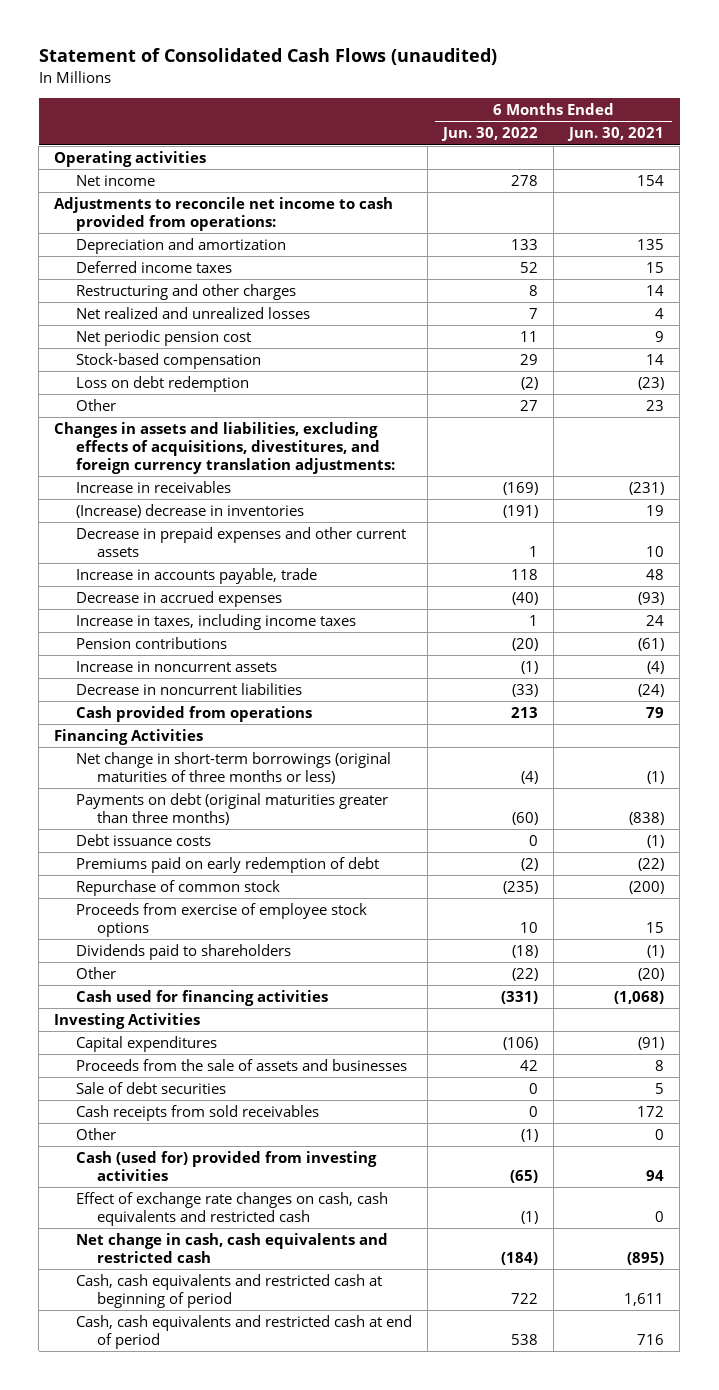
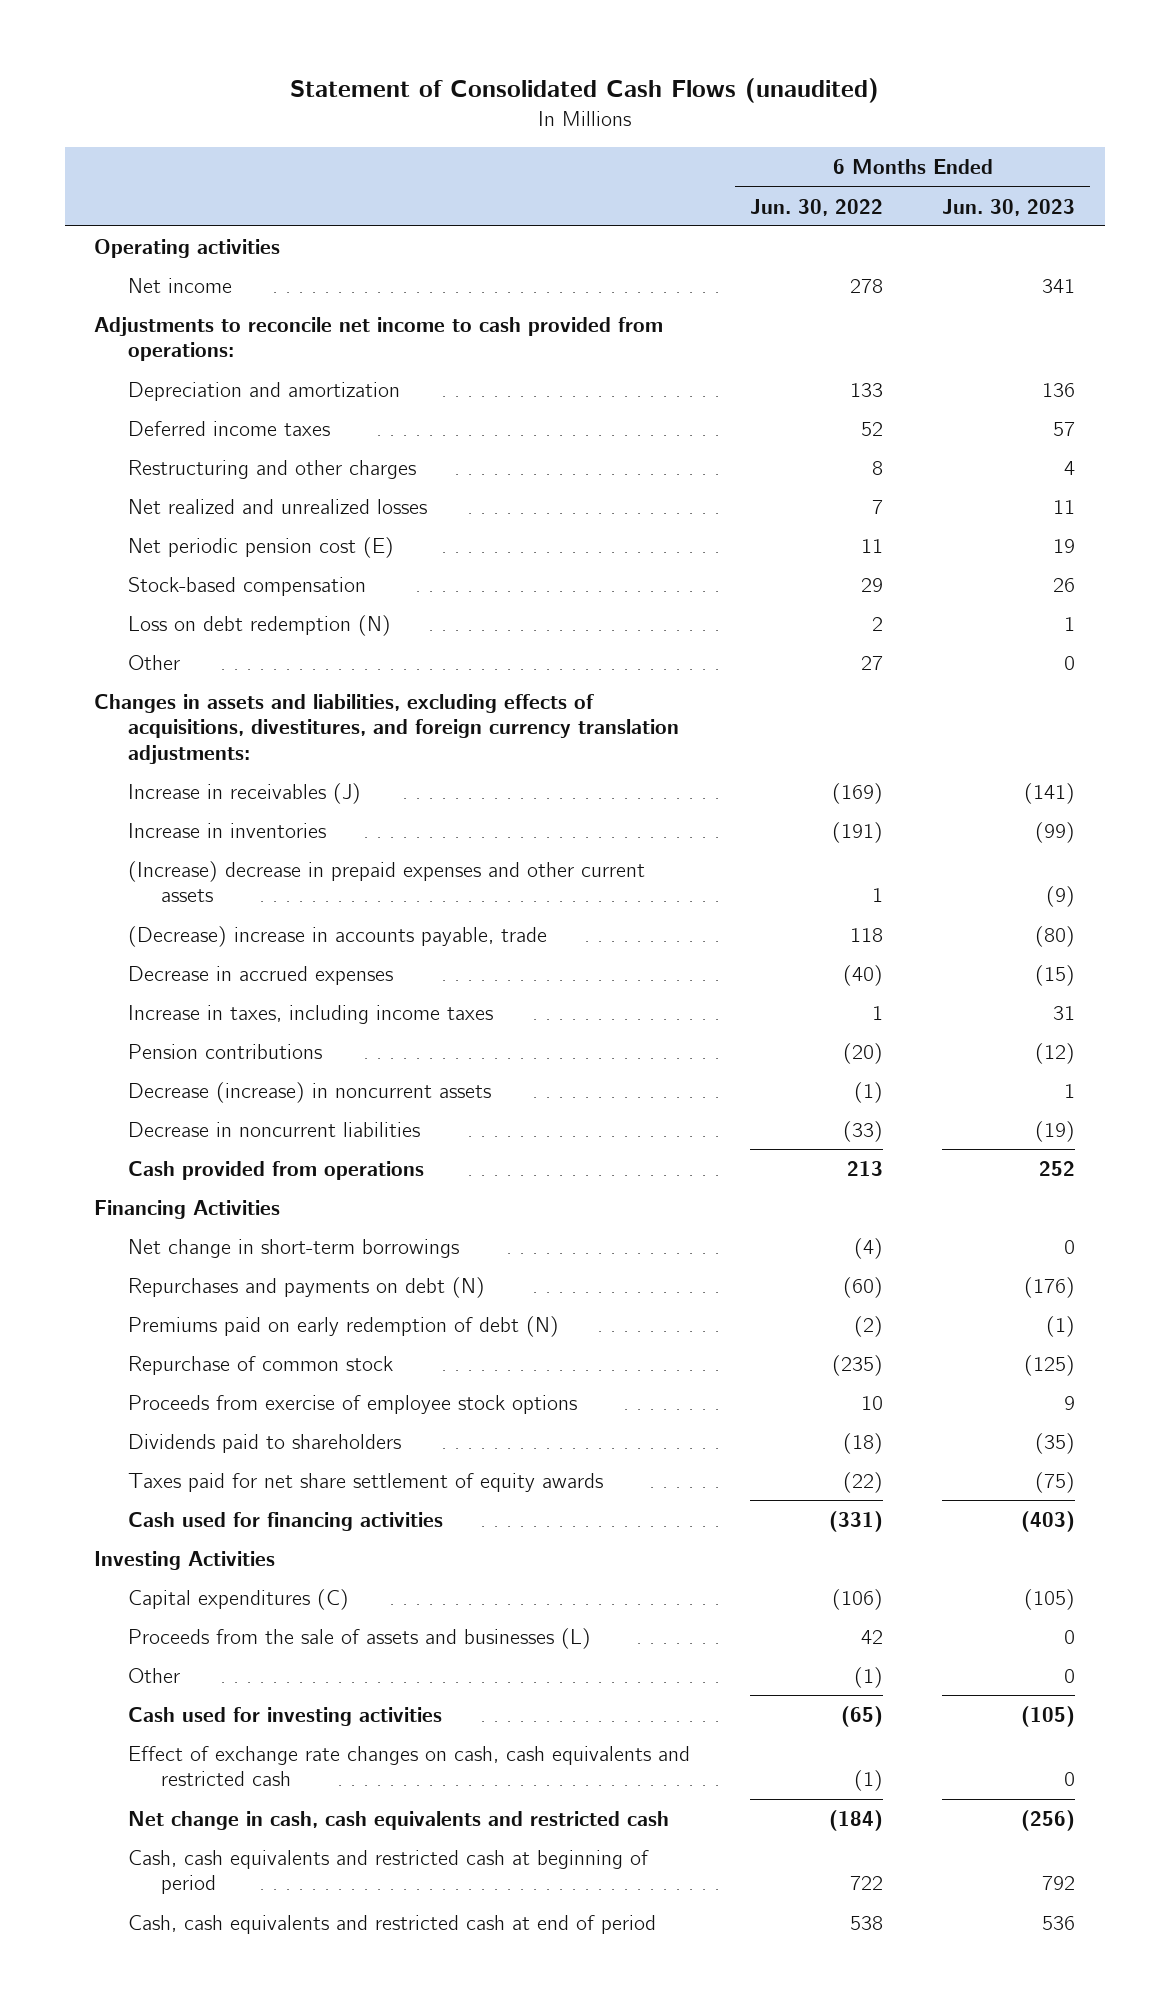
[567,127,665,142] Jun. 30, 2021 -> none
none -> [942,198,1076,216] Jun. 30, 2023
[75,330,251,347] Net periodic pension cost -> [127,536,394,558] Net periodic pension cost (E)
[75,376,249,393] Loss on debt redemption -> [127,614,391,636] Loss on debt redemption (N)
[521,377,539,391] (2) -> [871,616,883,631] 2
[75,481,231,494] Increase in receivables -> [127,782,361,804] Increase in receivables (J)
[75,504,304,519] (Increase) decrease in inventories -> [127,822,326,838] Increase in inventories
[75,527,406,557] Decrease in prepaid expenses and other current assets -> [127,860,645,903] (Increase) decrease in prepaid expenses and other current assets
[75,568,317,585] Increase in accounts payable, trade -> [127,925,547,947] (Decrease) increase in accounts payable, trade
[75,661,277,673] Increase in noncurrent assets -> [127,1081,491,1103] Decrease (increase) in noncurrent assets
[75,834,211,847] Debt issuance costs -> none
[75,752,391,784] Net change in short-term borrowings (original maturities of three months or less) -> [127,1238,459,1258] Net change in short-term borrowings
[75,793,388,825] Payments on debt (original maturities greater than three months) -> [127,1276,485,1298] Repurchases and payments on debt (N)
[75,857,379,874] Premiums paid on early redemption of debt -> [127,1315,559,1337] Premiums paid on early redemption of debt (N)
[75,967,116,980] Other -> none
none -> [127,1472,603,1492] Taxes paid for net share settlement of equity awards
[75,1082,226,1095] Sale of debt securities -> none
[75,1105,319,1122] Cash receipts from sold receivables -> none
[75,1036,217,1053] Capital expenditures -> [127,1588,349,1610] Capital expenditures (C)
[75,1059,407,1072] Proceeds from the sale of assets and businesses -> [127,1627,591,1649] Proceeds from the sale of assets and businesses (L)
[75,1151,377,1181] Cash (used for) provided from investing activities -> [127,1706,442,1726] Cash used for investing activities

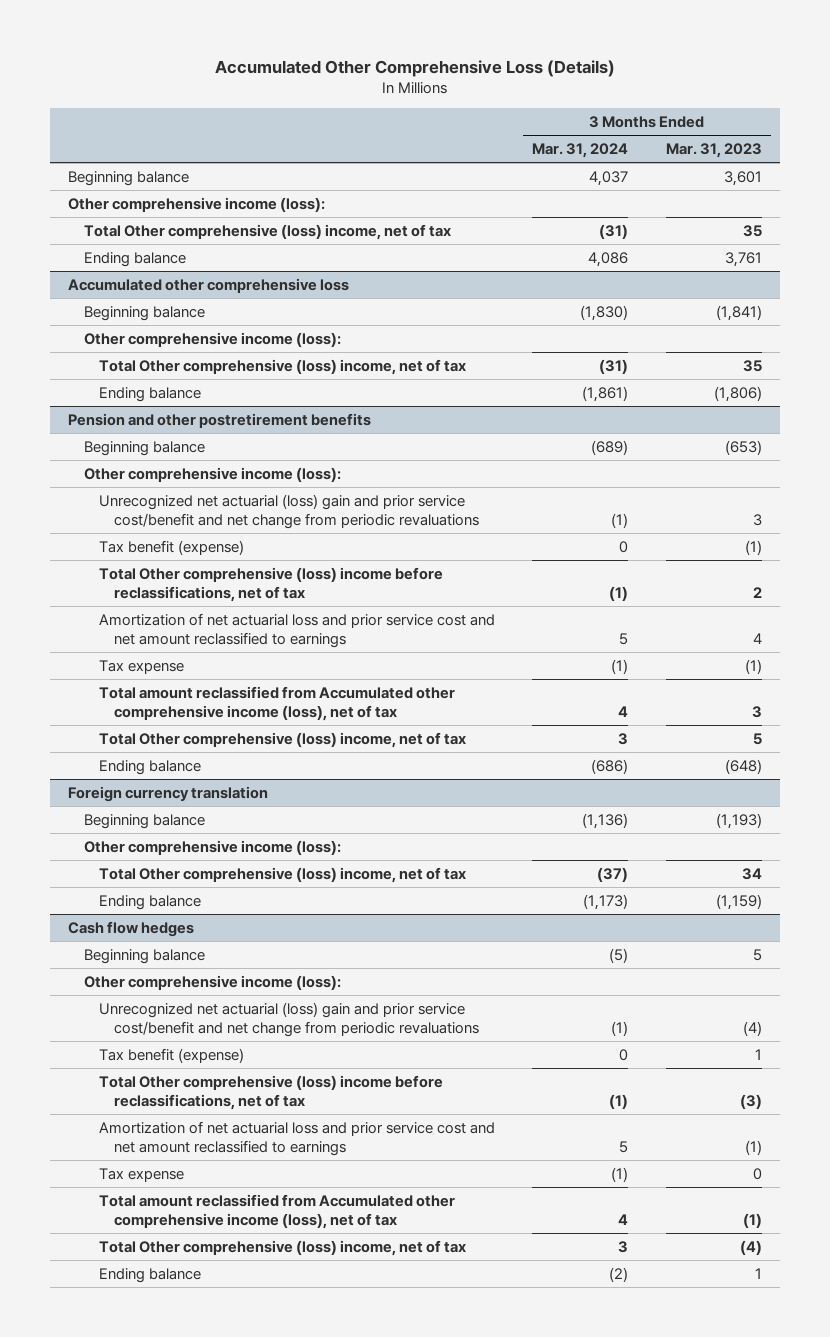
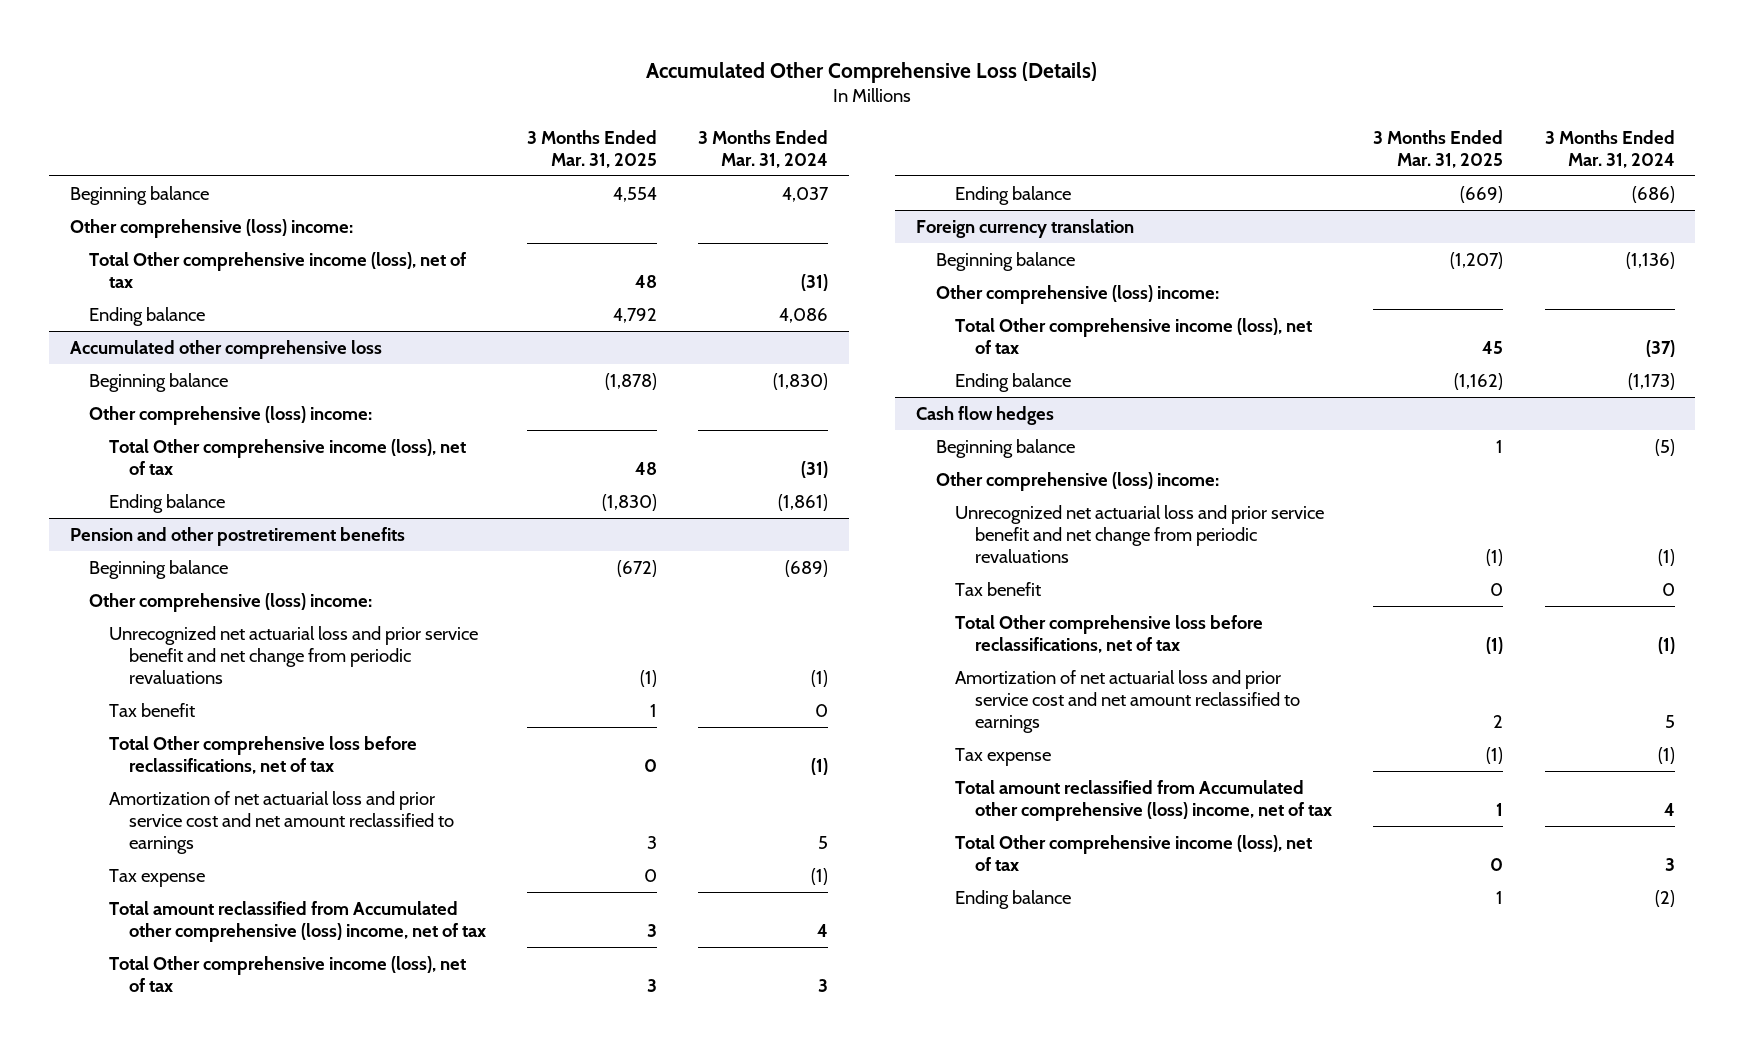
[665,142,762,158] Mar. 31, 2023 -> none
none -> [527,129,658,168] 3 Months Ended Mar. 31, 2025
[68,196,326,212] Other comprehensive income (loss): -> [69,218,353,238] Other comprehensive (loss) income:
[83,223,451,240] Total Other comprehensive (loss) income, net of tax -> [89,251,467,288] Total Other comprehensive income (loss), net of tax
[83,331,341,347] Other comprehensive income (loss): -> [89,405,373,425] Other comprehensive (loss) income:
[98,358,466,375] Total Other comprehensive (loss) income, net of tax -> [109,438,467,475] Total Other comprehensive income (loss), net of tax
[83,466,341,482] Other comprehensive income (loss): -> [89,592,373,612] Other comprehensive (loss) income:
[98,493,479,530] Unrecognized net actuarial (loss) gain and prior service cost/benefit and net change from periodic revaluations -> [109,625,479,684] Unrecognized net actuarial loss and prior service benefit and net change from periodic revaluations
[98,539,244,555] Tax benefit (expense) -> [109,702,196,717] Tax benefit
[98,566,443,603] Total Other comprehensive (loss) income before reclassifications, net of tax -> [109,735,418,774] Total Other comprehensive loss before reclassifications, net of tax
[98,685,455,722] Total amount reclassified from Accumulated other comprehensive income (loss), net of tax -> [109,900,487,942] Total amount reclassified from Accumulated other comprehensive (loss) income, net of tax
[98,731,466,748] Total Other comprehensive (loss) income, net of tax -> [109,955,467,992] Total Other comprehensive income (loss), net of tax
[83,839,341,855] Other comprehensive income (loss): -> [935,284,1219,304] Other comprehensive (loss) income:
[98,866,466,883] Total Other comprehensive (loss) income, net of tax -> [955,317,1313,354] Total Other comprehensive income (loss), net of tax
[83,974,341,990] Other comprehensive income (loss): -> [935,471,1219,491] Other comprehensive (loss) income:
[98,1001,479,1038] Unrecognized net actuarial (loss) gain and prior service cost/benefit and net change from periodic revaluations -> [955,504,1325,563] Unrecognized net actuarial loss and prior service benefit and net change from periodic revaluations
[98,1047,244,1063] Tax benefit (expense) -> [955,581,1042,596] Tax benefit
[98,1074,443,1111] Total Other comprehensive (loss) income before reclassifications, net of tax -> [955,614,1264,653] Total Other comprehensive loss before reclassifications, net of tax
[98,1193,455,1230] Total amount reclassified from Accumulated other comprehensive income (loss), net of tax -> [955,779,1333,821] Total amount reclassified from Accumulated other comprehensive (loss) income, net of tax
[98,1239,466,1256] Total Other comprehensive (loss) income, net of tax -> [955,834,1313,871] Total Other comprehensive income (loss), net of tax

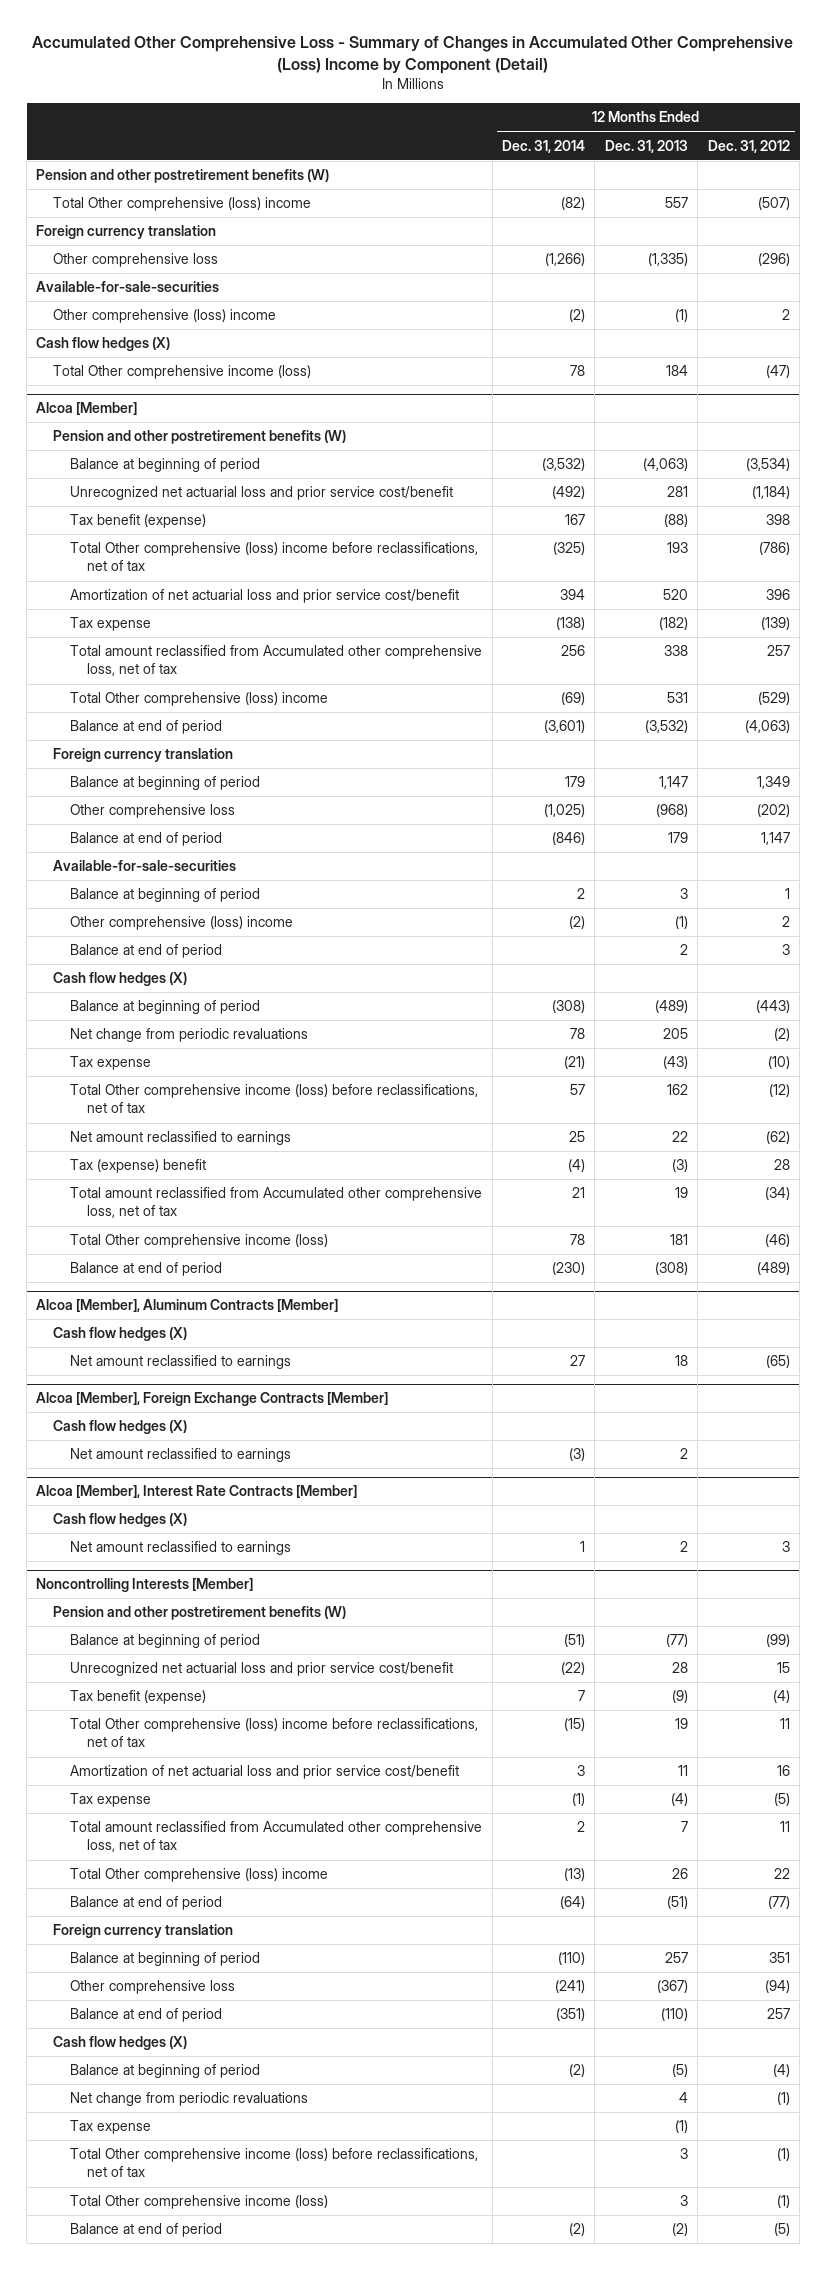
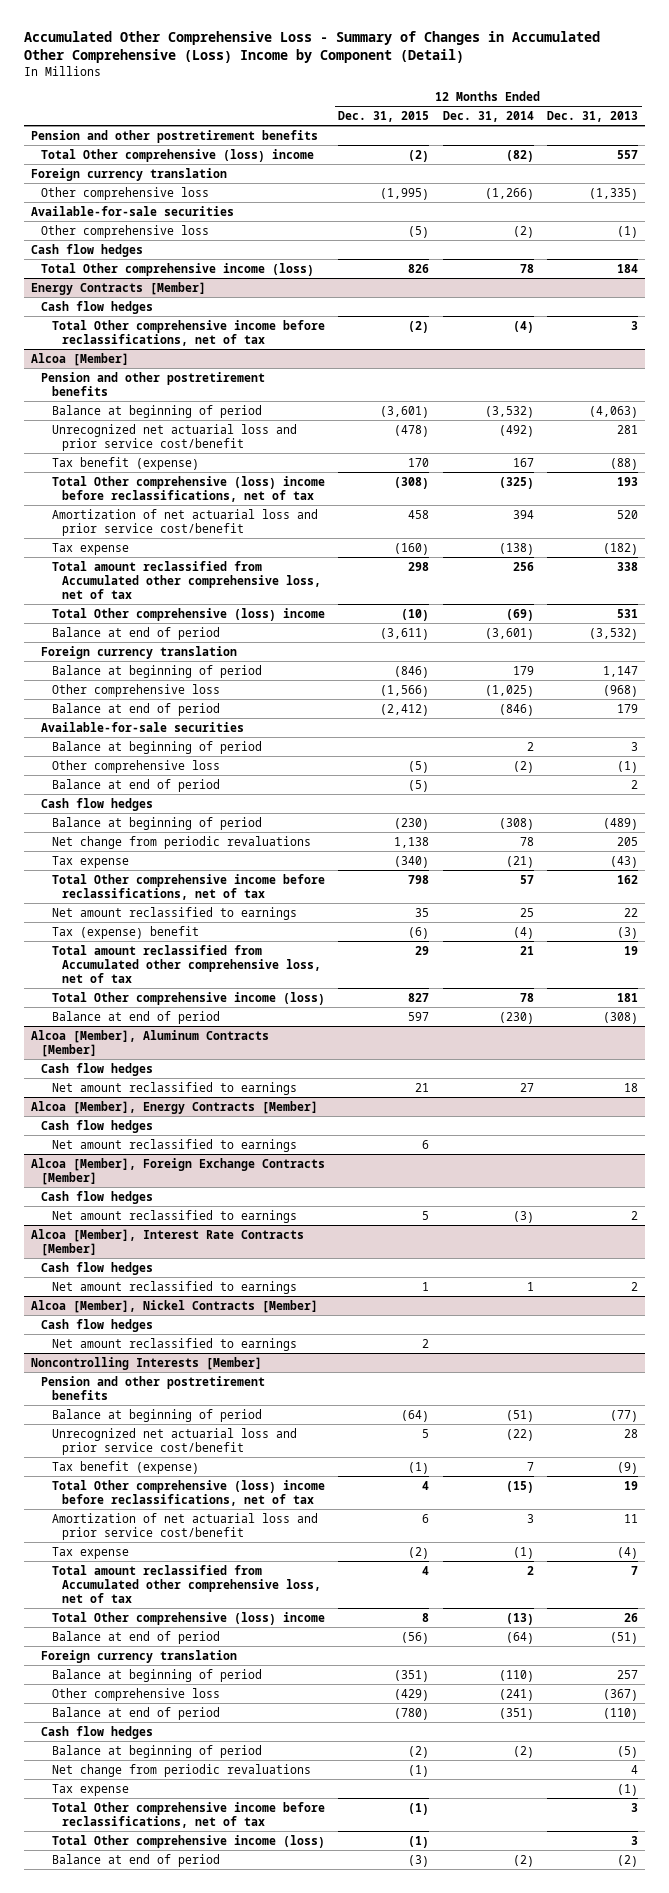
[707,139,790,153] Dec. 31, 2012 -> none
none -> [338,111,430,123] Dec. 31, 2015
[36,169,330,184] Pension and other postretirement benefits (W) -> [30,129,318,143] Pension and other postretirement benefits
[36,281,220,293] Available-for-sale-securities -> [30,205,234,216] Available-for-sale securities
[53,309,277,324] Other comprehensive (loss) income -> [41,224,210,238] Other comprehensive loss
[36,337,171,352] Cash flow hedges (X) -> [30,243,143,257] Cash flow hedges
none -> [30,281,206,295] Energy Contracts [Member]
none -> [41,300,154,314] Cash flow hedges
none -> [51,319,325,346] Total Other comprehensive income before reclassifications, net of tax
[53,430,347,445] Pension and other postretirement benefits (W) -> [41,371,266,396] Pension and other postretirement benefits
[53,860,237,872] Available-for-sale-securities -> [41,721,245,732] Available-for-sale securities
[70,916,294,931] Other comprehensive (loss) income -> [51,759,220,773] Other comprehensive loss
[53,972,188,987] Cash flow hedges (X) -> [41,797,154,811] Cash flow hedges
[70,1084,479,1114] Total Other comprehensive income (loss) before reclassifications, net of tax -> [51,873,325,900] Total Other comprehensive income before reclassifications, net of tax
[53,1327,188,1342] Cash flow hedges (X) -> [41,1062,154,1076] Cash flow hedges
none -> [30,1100,318,1114] Alcoa [Member], Energy Contracts [Member]
none -> [41,1119,154,1133] Cash flow hedges
none -> [51,1138,297,1152] Net amount reclassified to earnings
[53,1420,188,1435] Cash flow hedges (X) -> [41,1190,154,1204] Cash flow hedges
[53,1513,188,1528] Cash flow hedges (X) -> [41,1261,154,1275] Cash flow hedges
none -> [30,1299,318,1313] Alcoa [Member], Nickel Contracts [Member]
none -> [41,1318,154,1332] Cash flow hedges
none -> [51,1337,297,1351] Net amount reclassified to earnings
[53,1606,347,1621] Pension and other postretirement benefits (W) -> [41,1375,266,1400] Pension and other postretirement benefits
[53,2036,188,2051] Cash flow hedges (X) -> [41,1725,154,1739] Cash flow hedges
[70,2148,479,2178] Total Other comprehensive income (loss) before reclassifications, net of tax -> [51,1801,325,1828] Total Other comprehensive income before reclassifications, net of tax

